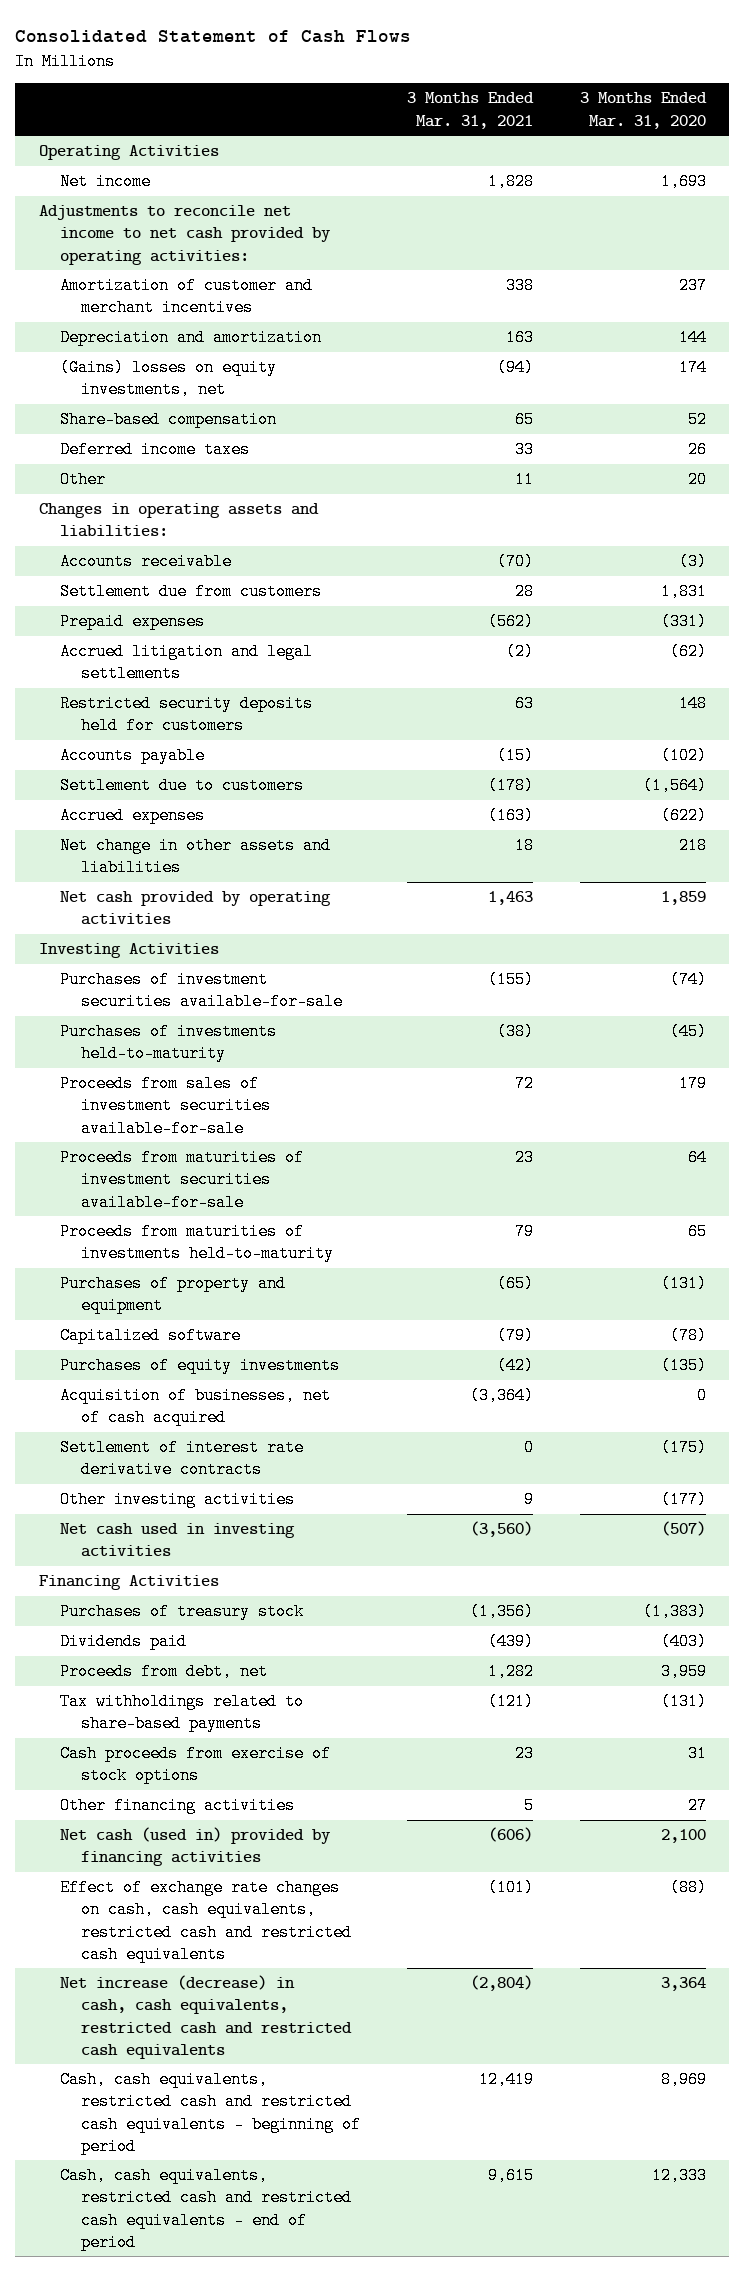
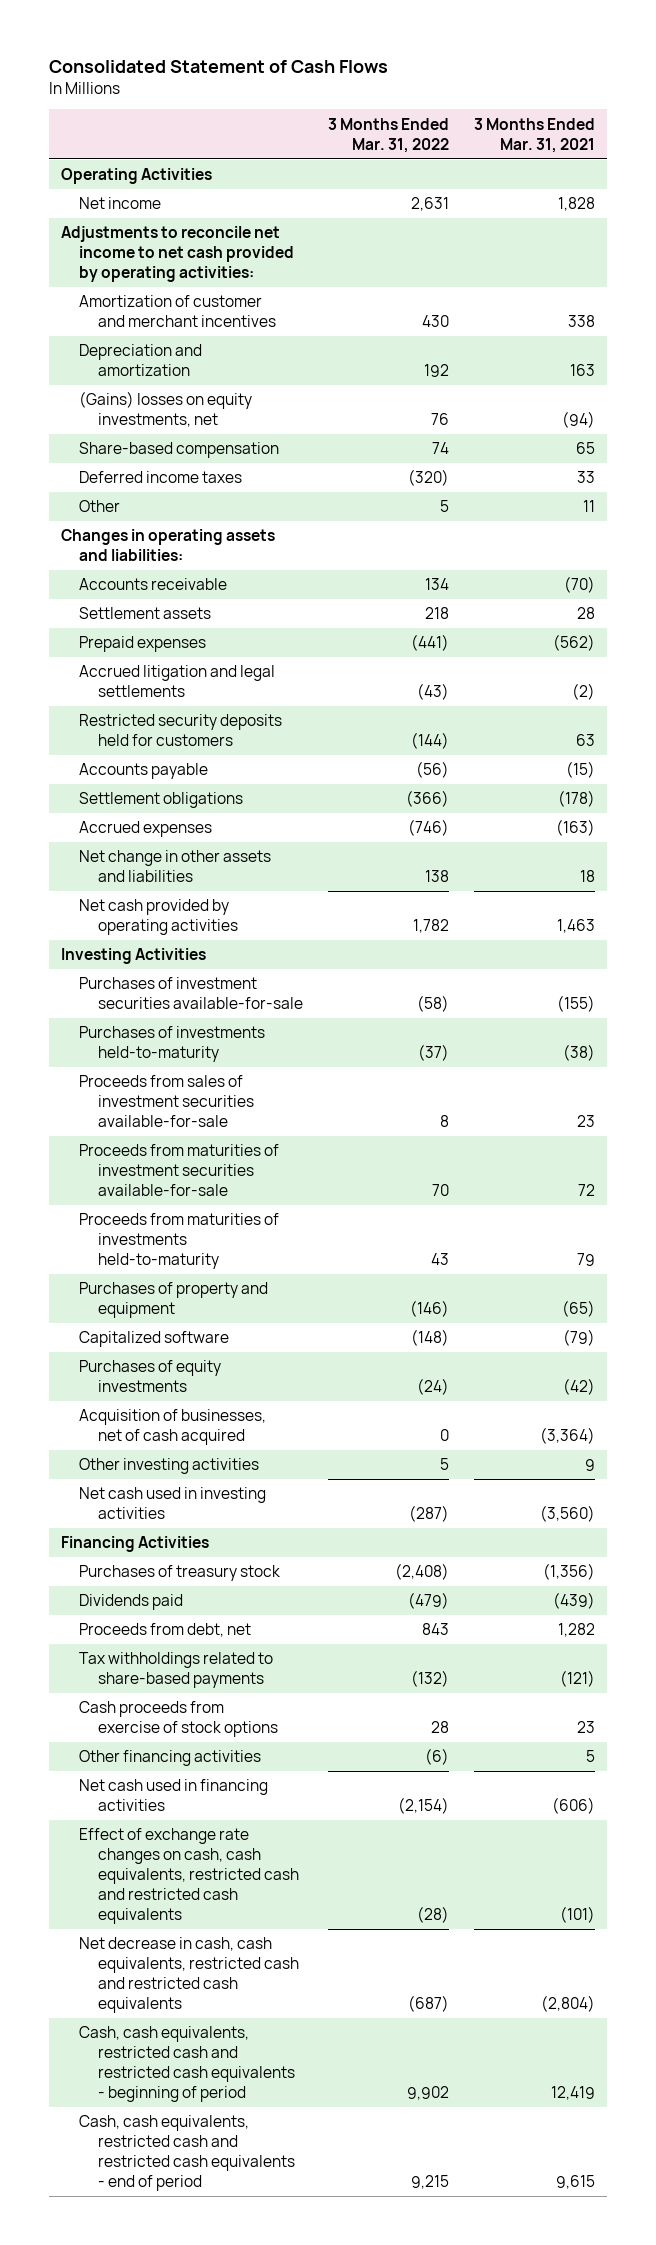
[579,92,707,129] 3 Months Ended Mar. 31, 2020 -> none
none -> [327,117,449,153] 3 Months Ended Mar. 31, 2022
[60,583,323,601] Settlement due from customers -> [79,607,212,620] Settlement assets
[60,777,305,795] Settlement due to customers -> [79,792,244,809] Settlement obligations
[514,1075,534,1093] 72 -> [576,1115,595,1128] 23
[514,1149,534,1167] 23 -> [577,1184,595,1197] 72
[60,1439,305,1479] Settlement of interest rate derivative contracts -> none
[60,1827,332,1867] Net cash (used in) provided by financing activities -> [79,1779,269,1812] Net cash used in financing activities
[60,1975,353,2059] Net increase (decrease) in cash, cash equivalents, restricted cash and restricted cash equivalents -> [79,1937,299,2014] Net decrease in cash, cash equivalents, restricted cash and restricted cash equivalents

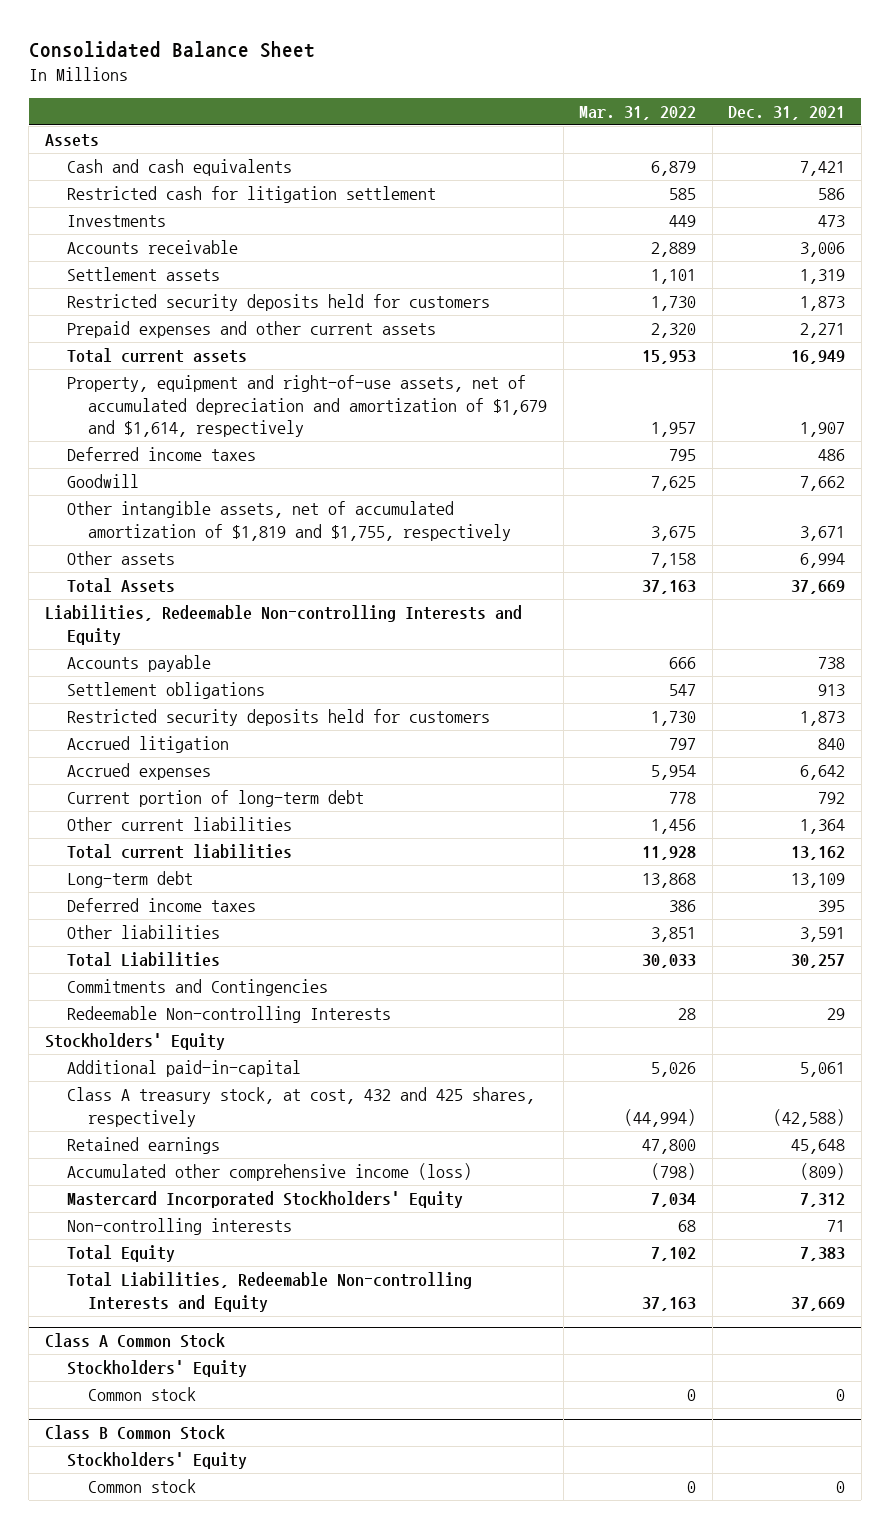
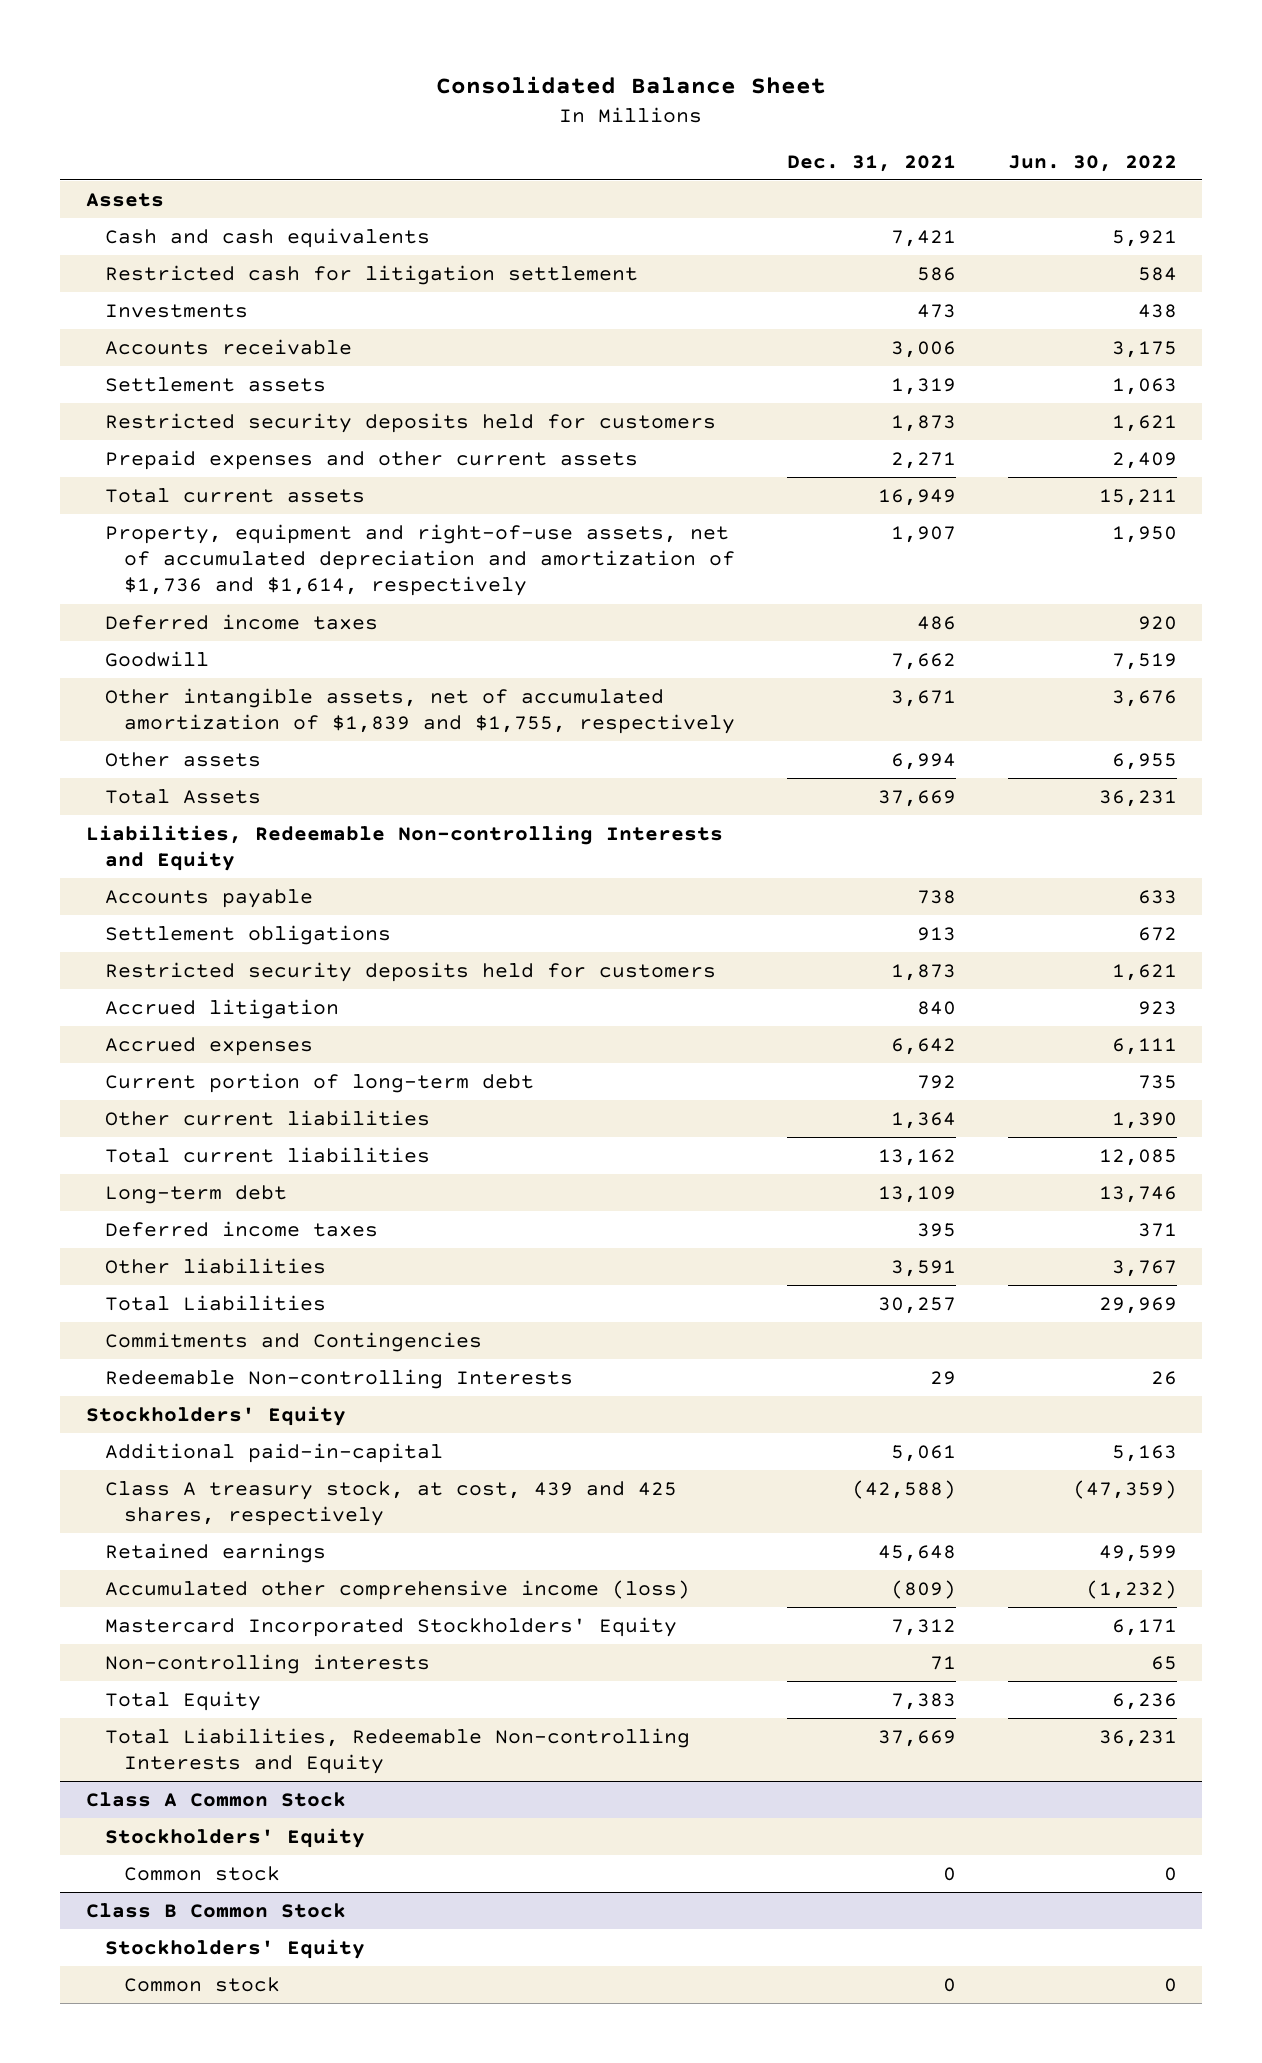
[579,105,697,120] Mar. 31, 2022 -> none
none -> [1007,154,1177,172] Jun. 30, 2022
[66,375,548,438] Property, equipment and right-of-use assets, net of accumulated depreciation and amortization of $1,679 and $1,614, respectively -> [104,523,735,597] Property, equipment and right-of-use assets, net of accumulated depreciation and amortization of $1,736 and $1,614, respectively
[66,501,512,541] Other intangible assets, net of accumulated amortization of $1,819 and $1,755, respectively -> [104,687,735,735] Other intangible assets, net of accumulated amortization of $1,839 and $1,755, respectively
[66,1087,535,1127] Class A treasury stock, at cost, 432 and 425 shares, respectively -> [104,1480,677,1527] Class A treasury stock, at cost, 439 and 425 shares, respectively

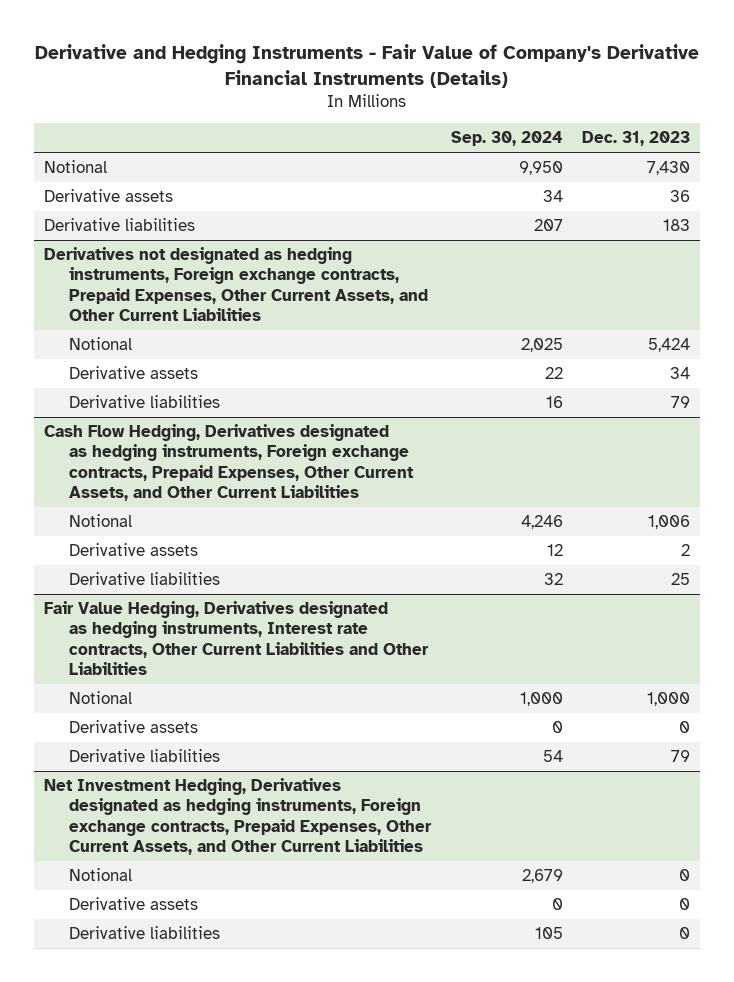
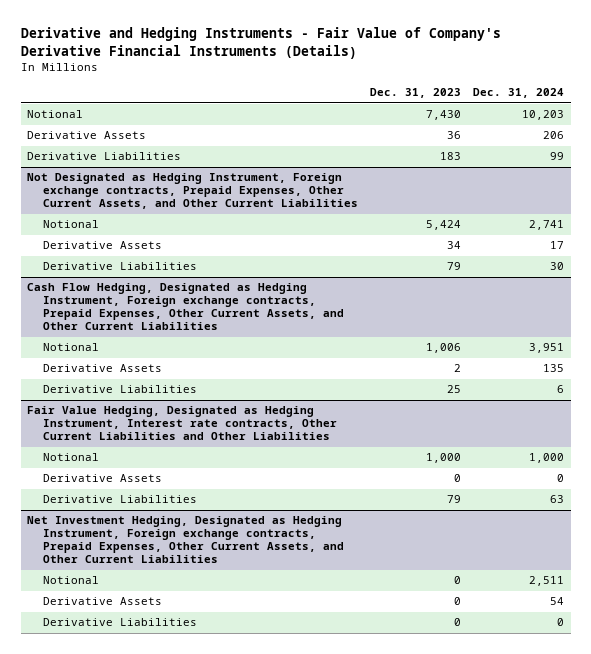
[450,131,563,147] Sep. 30, 2024 -> none
none -> [473,88,565,99] Dec. 31, 2024
[43,188,173,202] Derivative assets -> [26,131,146,140] Derivative Assets
[43,217,195,231] Derivative liabilities -> [26,152,181,161] Derivative Liabilities
[43,246,428,322] Derivatives not designated as hedging instruments, Foreign exchange contracts, Prepaid Expenses, Other Current Assets, and Other Current Liabilities -> [26,173,359,210] Not Designated as Hedging Instrument, Foreign exchange contracts, Prepaid Expenses, Other Current Assets, and Other Current Liabilities
[68,365,198,379] Derivative assets -> [43,241,163,250] Derivative Assets
[68,394,220,408] Derivative liabilities -> [43,262,198,271] Derivative Liabilities
[43,423,414,502] Cash Flow Hedging, Derivatives designated as hedging instruments, Foreign exchange contracts, Prepaid Expenses, Other Current Assets, and Other Current Liabilities -> [26,283,345,331] Cash Flow Hedging, Designated as Hedging Instrument, Foreign exchange contracts, Prepaid Expenses, Other Current Assets, and Other Current Liabilities
[68,542,198,556] Derivative assets -> [43,364,163,373] Derivative Assets
[68,571,220,585] Derivative liabilities -> [43,385,198,394] Derivative Liabilities
[43,600,429,676] Fair Value Hedging, Derivatives designated as hedging instruments, Interest rate contracts, Other Current Liabilities and Other Liabilities -> [26,406,338,441] Fair Value Hedging, Designated as Hedging Instrument, Interest rate contracts, Other Current Liabilities and Other Liabilities
[68,719,198,733] Derivative assets -> [43,474,163,483] Derivative Assets
[68,748,220,762] Derivative liabilities -> [43,495,198,504] Derivative Liabilities
[43,777,432,856] Net Investment Hedging, Derivatives designated as hedging instruments, Foreign exchange contracts, Prepaid Expenses, Other Current Assets, and Other Current Liabilities -> [26,516,345,564] Net Investment Hedging, Designated as Hedging Instrument, Foreign exchange contracts, Prepaid Expenses, Other Current Assets, and Other Current Liabilities
[68,896,198,910] Derivative assets -> [43,597,163,606] Derivative Assets
[68,925,220,939] Derivative liabilities -> [43,618,198,627] Derivative Liabilities

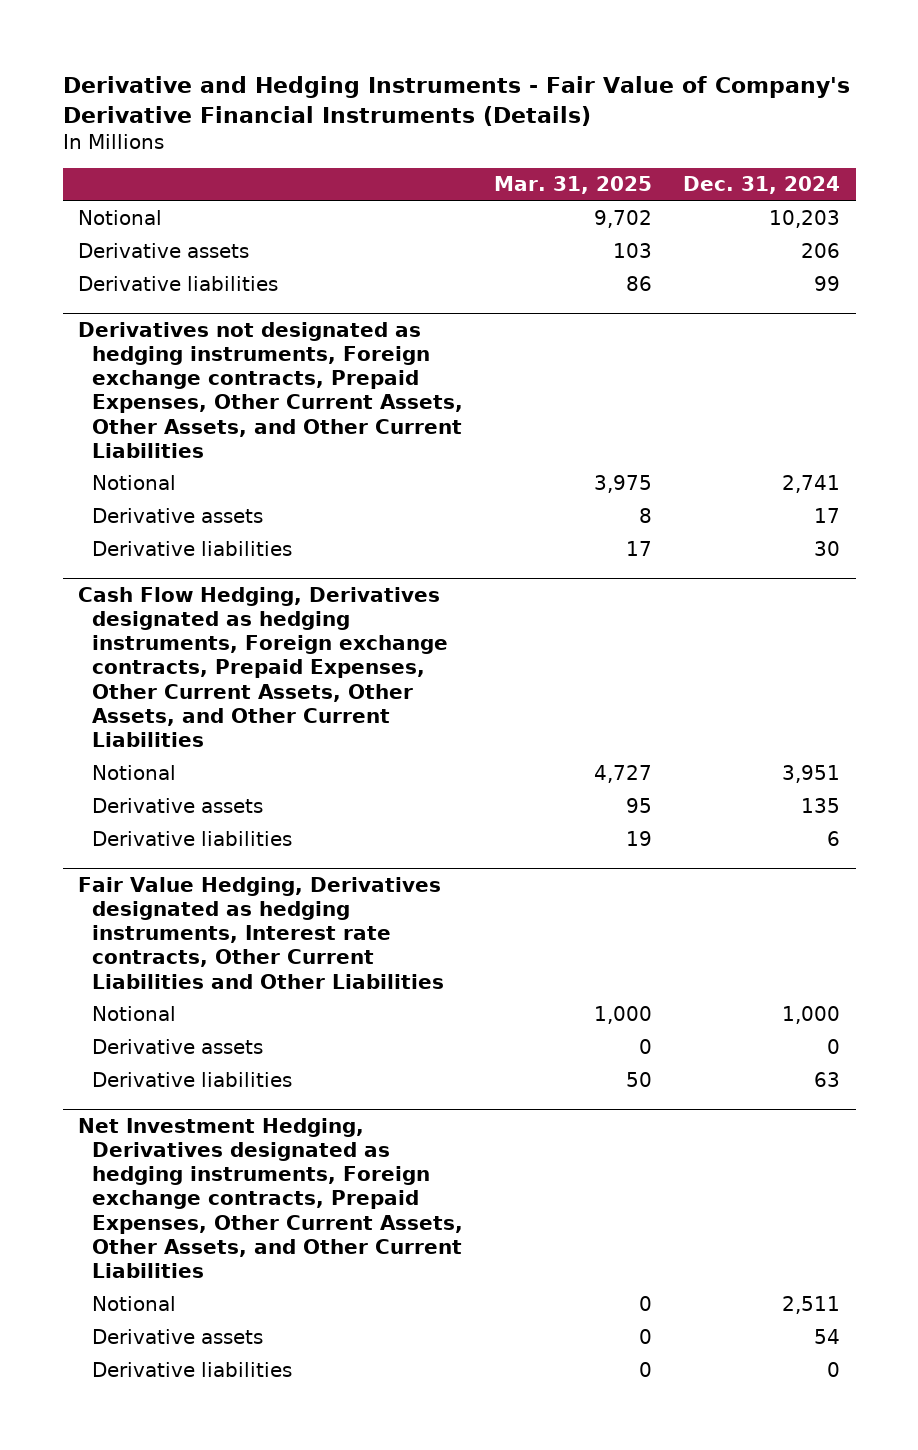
[370,88,462,99] Dec. 31, 2023 -> none
none -> [494,176,653,195] Mar. 31, 2025
[26,131,146,140] Derivative Assets -> [78,243,250,259] Derivative assets
[26,152,181,161] Derivative Liabilities -> [78,276,279,292] Derivative liabilities
[26,173,359,210] Not Designated as Hedging Instrument, Foreign exchange contracts, Prepaid Expenses, Other Current Assets, and Other Current Liabilities -> [78,321,464,459] Derivatives not designated as hedging instruments, Foreign exchange contracts, Prepaid Expenses, Other Current Assets, Other Assets, and Other Current Liabilities
[43,241,163,250] Derivative Assets -> [92,508,264,524] Derivative assets
[43,262,198,271] Derivative Liabilities -> [92,541,293,557] Derivative liabilities
[26,283,345,331] Cash Flow Hedging, Designated as Hedging Instrument, Foreign exchange contracts, Prepaid Expenses, Other Current Assets, and Other Current Liabilities -> [78,586,449,748] Cash Flow Hedging, Derivatives designated as hedging instruments, Foreign exchange contracts, Prepaid Expenses, Other Current Assets, Other Assets, and Other Current Liabilities
[43,364,163,373] Derivative Assets -> [92,798,264,814] Derivative assets
[43,385,198,394] Derivative Liabilities -> [92,831,293,847] Derivative liabilities
[26,406,338,441] Fair Value Hedging, Designated as Hedging Instrument, Interest rate contracts, Other Current Liabilities and Other Liabilities -> [78,876,445,989] Fair Value Hedging, Derivatives designated as hedging instruments, Interest rate contracts, Other Current Liabilities and Other Liabilities
[43,474,163,483] Derivative Assets -> [92,1039,264,1055] Derivative assets
[43,495,198,504] Derivative Liabilities -> [92,1072,293,1088] Derivative liabilities
[26,516,345,564] Net Investment Hedging, Designated as Hedging Instrument, Foreign exchange contracts, Prepaid Expenses, Other Current Assets, and Other Current Liabilities -> [78,1117,464,1279] Net Investment Hedging, Derivatives designated as hedging instruments, Foreign exchange contracts, Prepaid Expenses, Other Current Assets, Other Assets, and Other Current Liabilities
[43,597,163,606] Derivative Assets -> [92,1329,264,1345] Derivative assets
[43,618,198,627] Derivative Liabilities -> [92,1362,293,1378] Derivative liabilities

